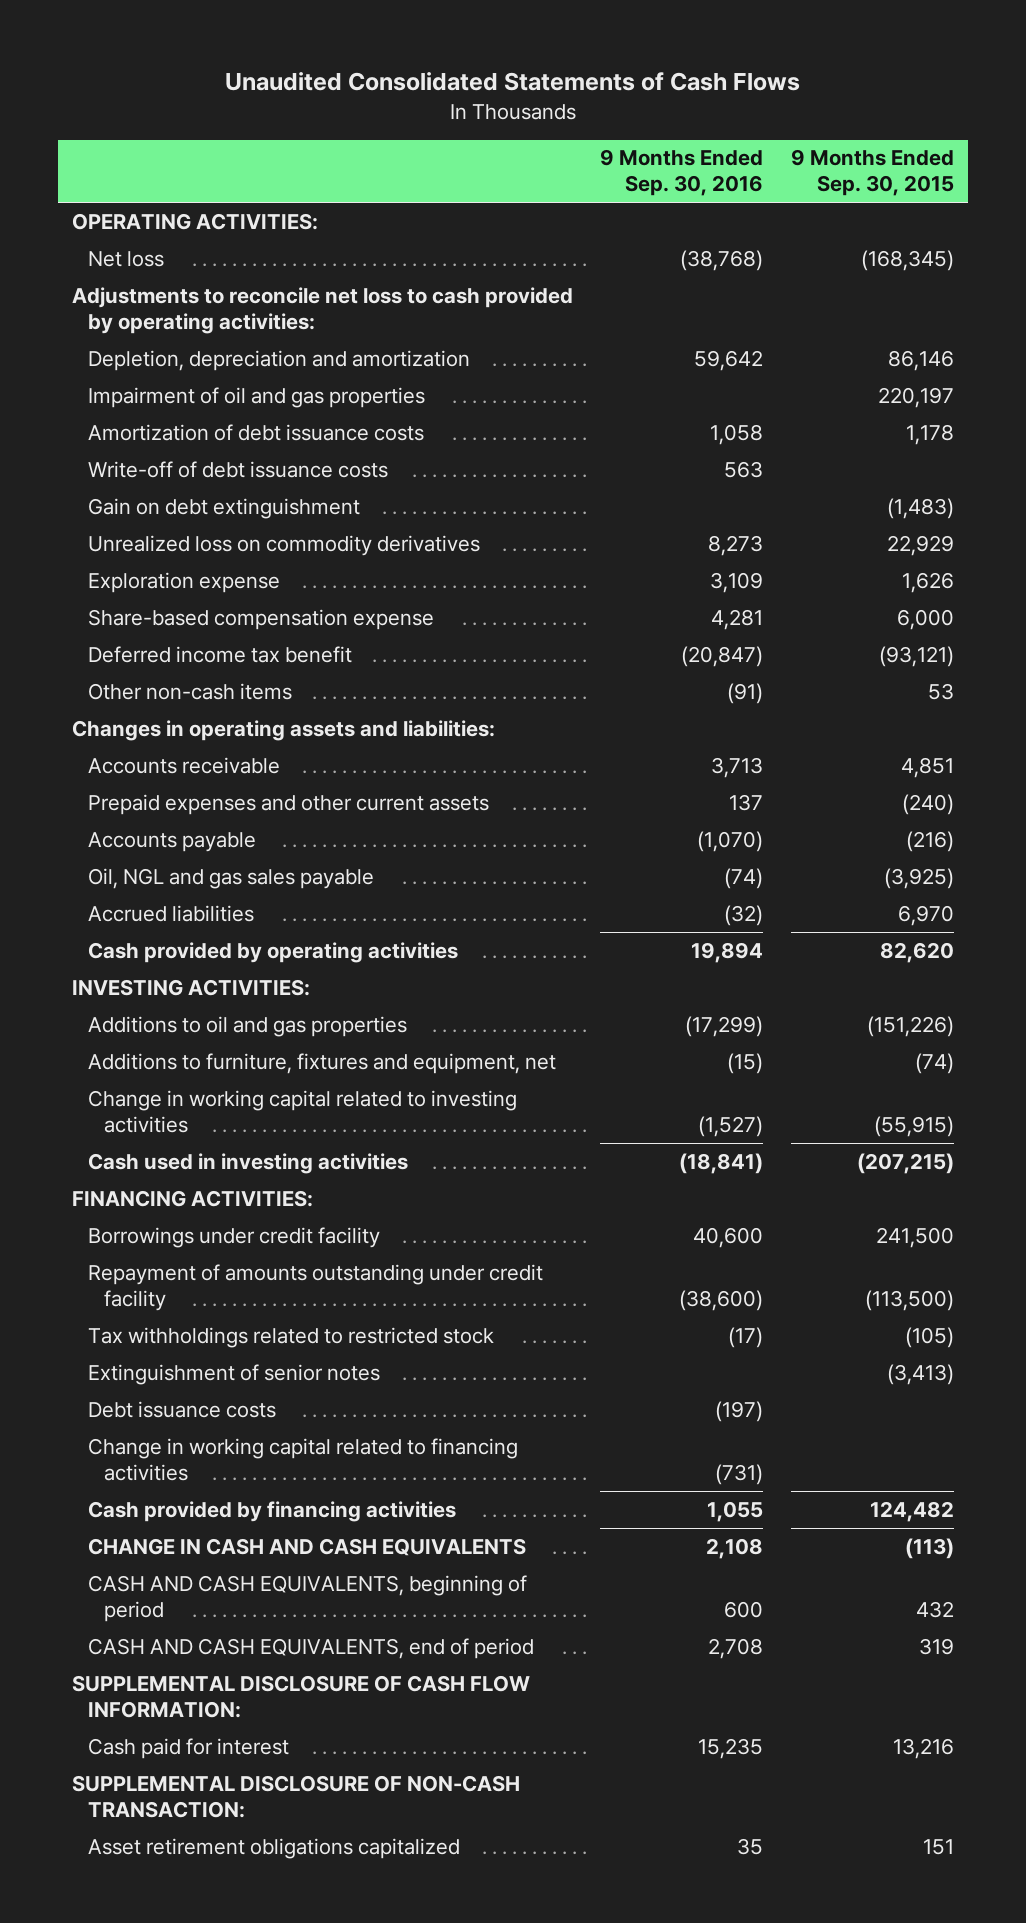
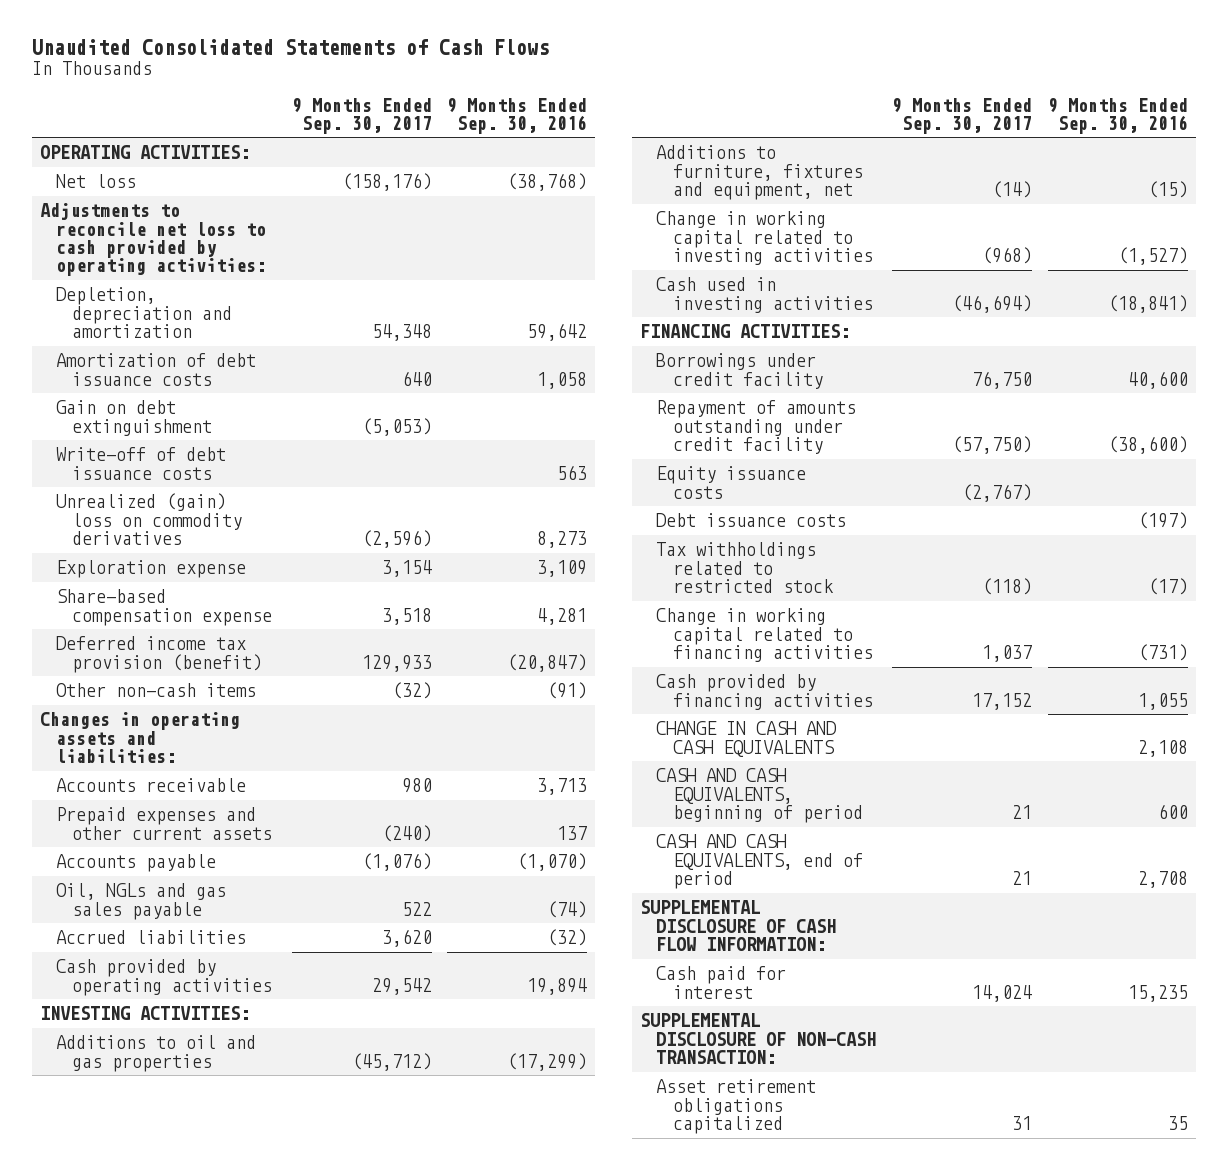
[791,149,955,197] 9 Months Ended Sep. 30, 2015 -> none
none -> [291,97,432,134] 9 Months Ended Sep. 30, 2017
[87,386,425,408] Impairment of oil and gas properties -> none
[87,460,388,478] Write-off of debt issuance costs -> [55,447,226,480] Write-off of debt issuance costs
[87,534,480,556] Unrealized loss on commodity derivatives -> [55,493,243,545] Unrealized (gain) loss on commodity derivatives
[87,645,352,663] Deferred income tax benefit -> [55,636,263,673] Deferred income tax provision (benefit)
[87,867,374,889] Oil, NGL and gas sales payable -> [55,883,226,920] Oil, NGLs and gas sales payable
[87,1363,380,1385] Extinguishment of senior notes -> none
none -> [656,466,807,499] Equity issuance costs
[87,1326,494,1348] Tax withholdings related to restricted stock -> [656,542,834,593] Tax withholdings related to restricted stock

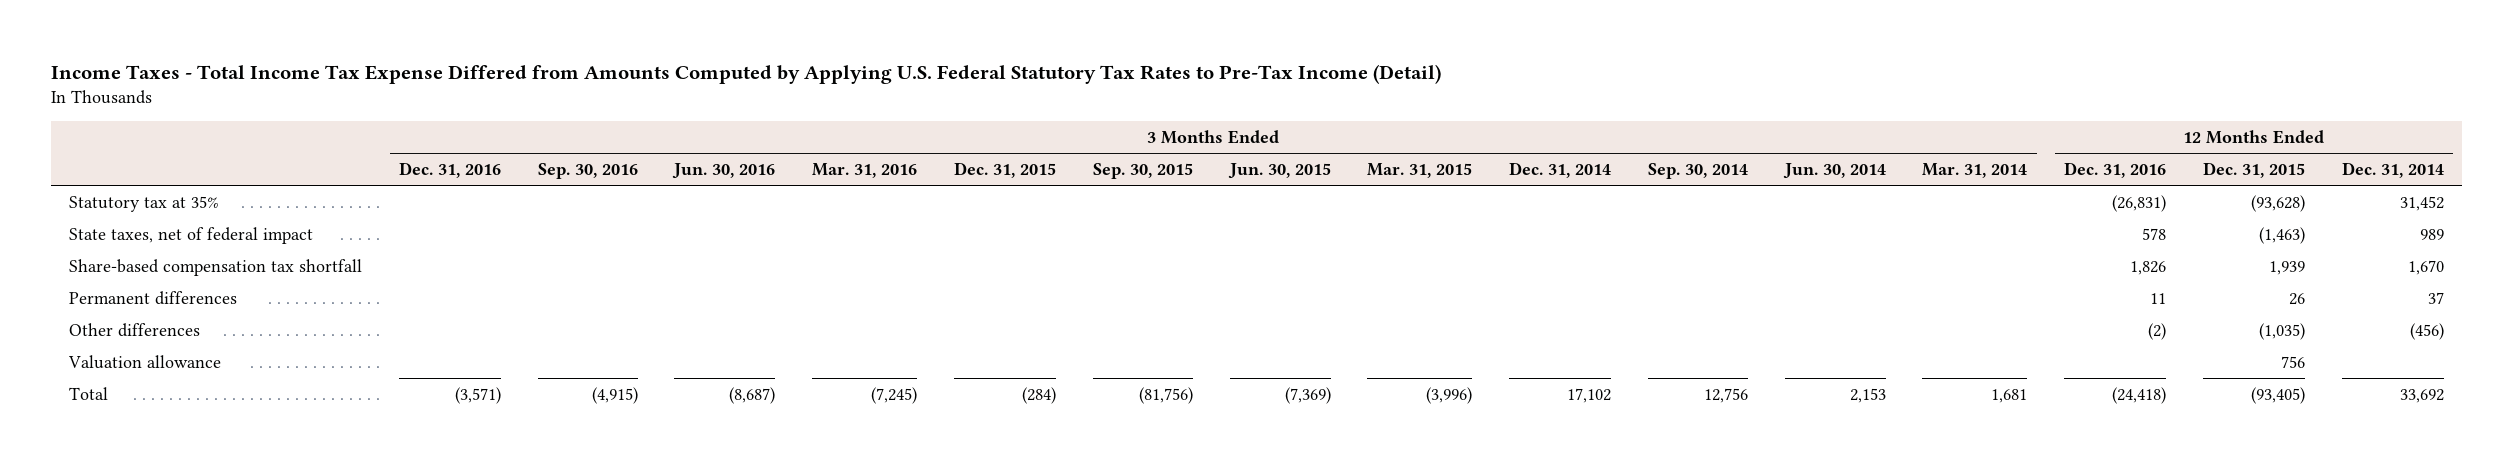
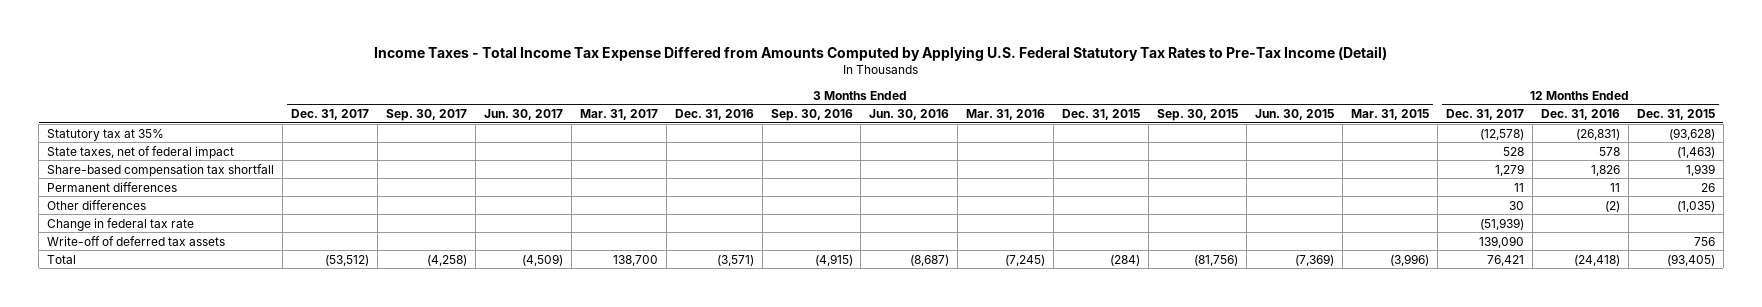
[1509,162,1612,179] Dec. 31, 2014 -> none
[1647,163,1748,180] Sep. 30, 2014 -> none
[1782,163,1886,180] Jun. 30, 2014 -> none
[1922,163,2028,179] Mar. 31, 2014 -> none
[2341,162,2444,179] Dec. 31, 2014 -> none
none -> [291,109,370,121] Dec. 31, 2017
none -> [385,109,467,122] Sep. 30, 2017
none -> [483,109,563,121] Jun. 30, 2017
none -> [579,109,658,121] Mar. 31, 2017
none -> [1445,109,1524,121] Dec. 31, 2017
none -> [47,217,195,231] Change in federal tax rate
[68,354,222,369] Valuation allowance -> [47,235,226,246] Write-off of deferred tax assets

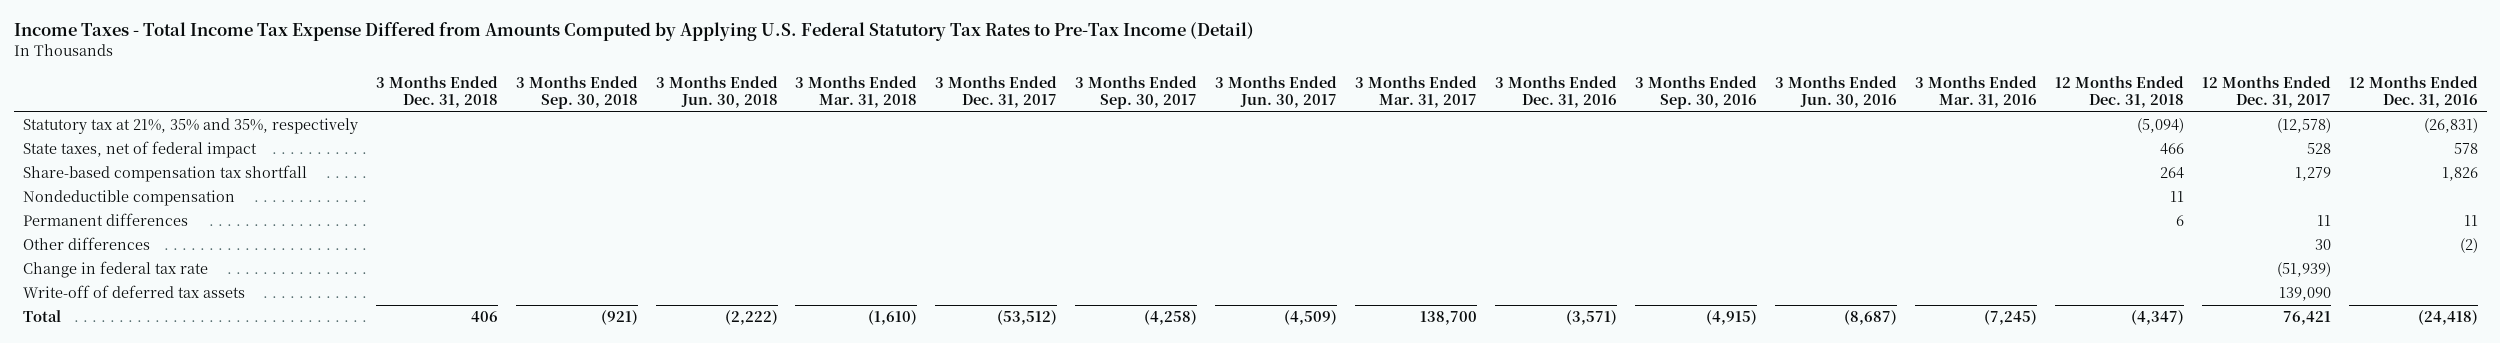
[1062,109,1141,121] Dec. 31, 2015 -> none
[1157,109,1239,122] Sep. 30, 2015 -> none
[1255,109,1335,121] Jun. 30, 2015 -> none
[1350,109,1429,121] Mar. 31, 2015 -> none
[1636,109,1715,121] Dec. 31, 2015 -> none
none -> [375,75,498,109] 3 Months Ended Dec. 31, 2018
none -> [515,75,638,110] 3 Months Ended Sep. 30, 2018
none -> [655,75,778,109] 3 Months Ended Jun. 30, 2018
none -> [795,75,918,109] 3 Months Ended Mar. 31, 2018
none -> [2054,75,2184,109] 12 Months Ended Dec. 31, 2018
[47,128,165,141] Statutory tax at 35% -> [22,118,358,135] Statutory tax at 21%, 35% and 35%, respectively
none -> [22,190,235,207] Nondeductible compensation

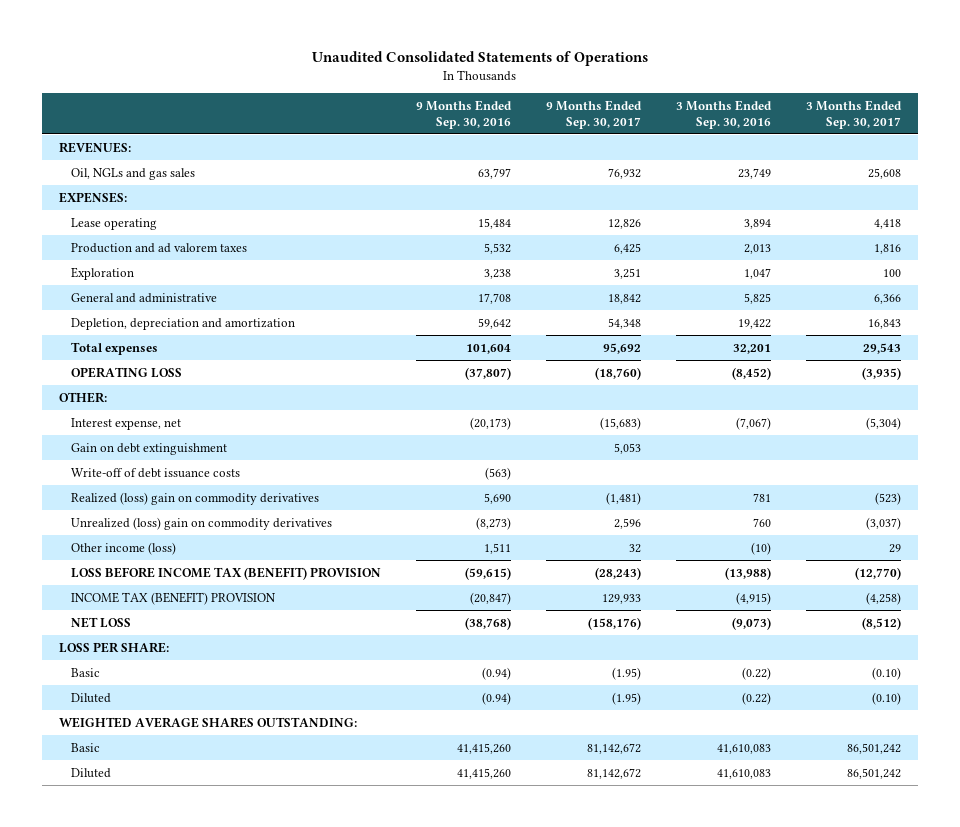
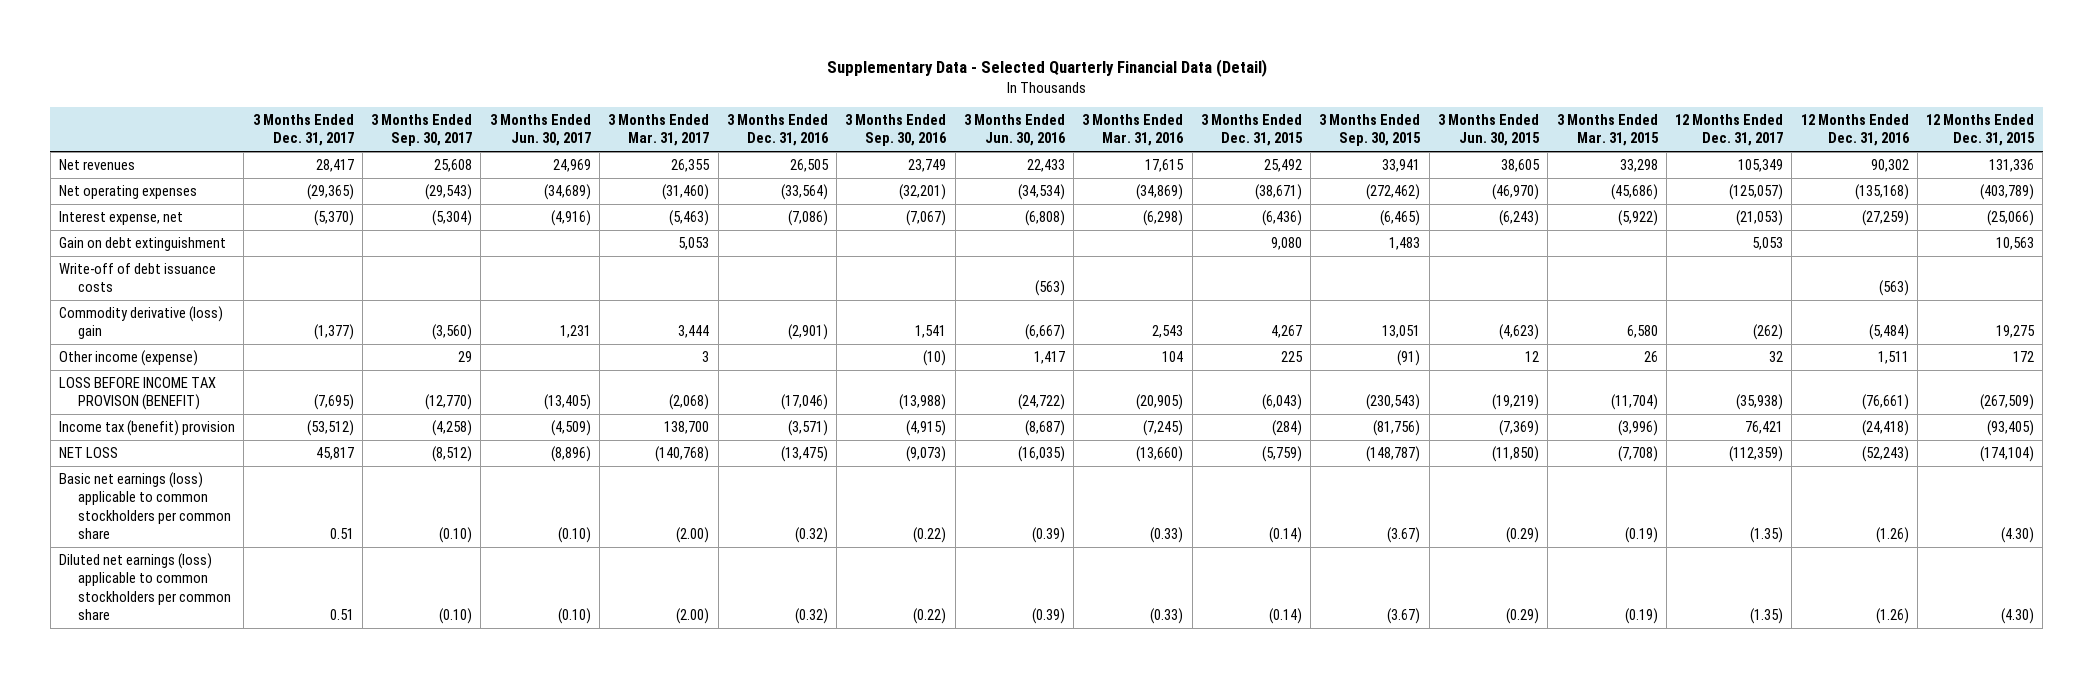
[311,51,648,67] Unaudited Consolidated Statements of Operations -> [826,58,1267,77] Supplementary Data - Selected Quarterly Financial Data (Detail)
[415,99,512,129] 9 Months Ended Sep. 30, 2016 -> none
[545,99,642,129] 9 Months Ended Sep. 30, 2017 -> none
none -> [252,114,354,147] 3 Months Ended Dec. 31, 2017
none -> [489,114,591,147] 3 Months Ended Jun. 30, 2017
none -> [608,114,710,147] 3 Months Ended Mar. 31, 2017
none -> [726,114,829,147] 3 Months Ended Dec. 31, 2016
none -> [963,114,1066,147] 3 Months Ended Jun. 30, 2016
none -> [1082,114,1185,147] 3 Months Ended Mar. 31, 2016
none -> [1200,114,1303,147] 3 Months Ended Dec. 31, 2015
none -> [1319,114,1422,147] 3 Months Ended Sep. 30, 2015
none -> [1437,114,1540,147] 3 Months Ended Jun. 30, 2015
none -> [1556,114,1659,147] 3 Months Ended Mar. 31, 2015
none -> [1675,114,1784,147] 12 Months Ended Dec. 31, 2017
none -> [1800,114,1910,147] 12 Months Ended Dec. 31, 2016
none -> [1926,114,2036,147] 12 Months Ended Dec. 31, 2015
[59,141,132,153] REVENUES: -> none
[59,191,128,203] EXPENSES: -> none
[70,217,157,230] Lease operating -> none
[70,242,247,253] Production and ad valorem taxes -> none
[70,266,134,280] Exploration -> none
[70,292,217,303] General and administrative -> none
[70,317,295,330] Depletion, depreciation and amortization -> none
[70,366,182,378] OPERATING LOSS -> none
[59,391,108,403] OTHER: -> none
[70,167,195,180] Oil, NGLs and gas sales -> [59,159,136,171] Net revenues
[70,341,158,355] Total expenses -> [59,185,198,200] Net operating expenses
[732,343,771,354] 32,201 -> [899,184,947,201] (32,201)
[862,342,901,354] 29,543 -> [425,184,473,201] (29,543)
[70,491,319,505] Realized (loss) gain on commodity derivatives -> none
[70,516,332,530] Unrealized (loss) gain on commodity derivatives -> none
none -> [59,306,224,340] Commodity derivative (loss) gain
[70,541,176,555] Other income (loss) -> [59,350,199,367] Other income (expense)
[70,566,381,580] LOSS BEFORE INCOME TAX (BENEFIT) PROVISION -> [59,377,217,411] LOSS BEFORE INCOME TAX PROVISON (BENEFIT)
[70,591,276,605] INCOME TAX (BENEFIT) PROVISION -> [59,420,236,437] Income tax (benefit) provision
[59,641,170,653] LOSS PER SHARE: -> none
[59,716,358,728] WEIGHTED AVERAGE SHARES OUTSTANDING: -> none
[70,742,100,752] Basic -> none
[70,767,111,778] Diluted -> none
[70,667,100,677] Basic -> [59,472,231,539] Basic net earnings (loss) applicable to common stockholders per common share
[70,692,111,703] Diluted -> [59,553,231,620] Diluted net earnings (loss) applicable to common stockholders per common share

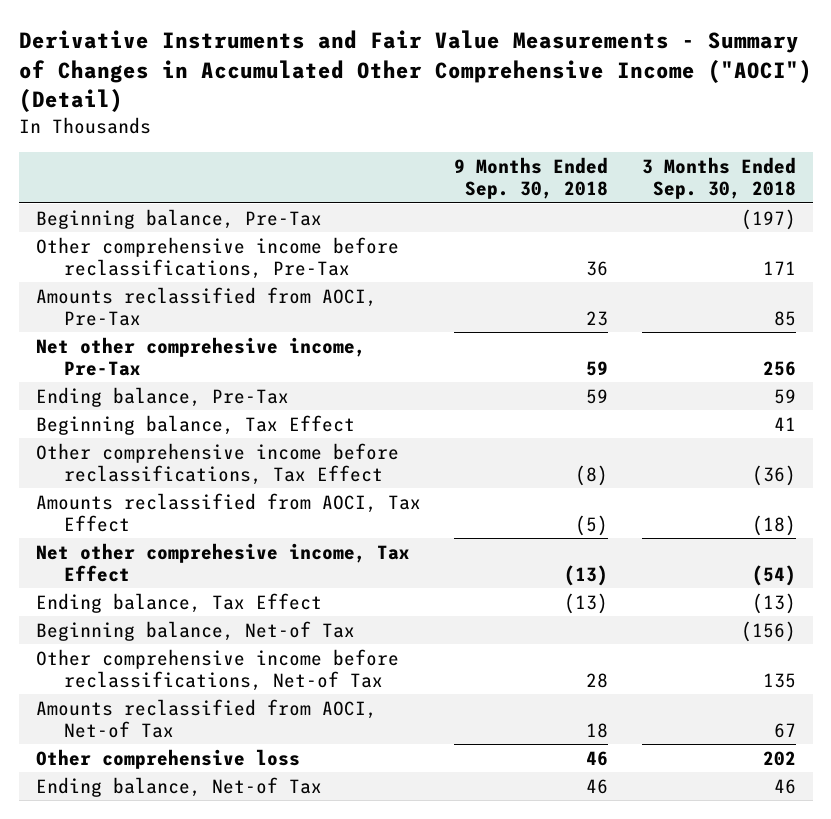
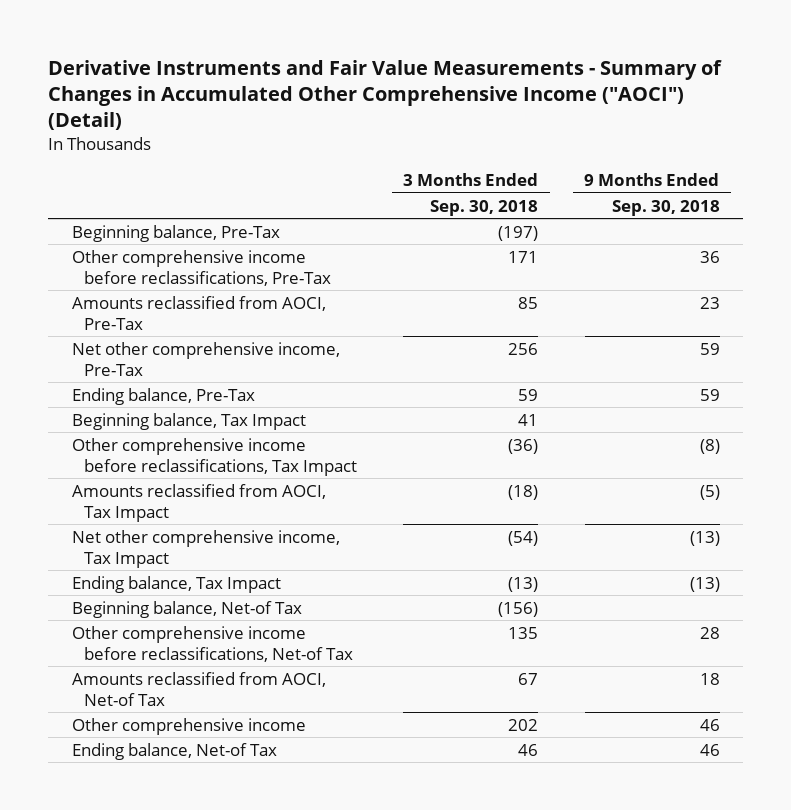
[35,336,366,377] Net other comprehesive income, Pre-Tax -> [71,341,340,376] Net other comprehensive income, Pre-Tax
[35,414,355,435] Beginning balance, Tax Effect -> [71,412,306,430] Beginning balance, Tax Impact
[35,442,399,486] Other comprehensive income before reclassifications, Tax Effect -> [71,437,357,476] Other comprehensive income before reclassifications, Tax Impact
[35,492,421,533] Amounts reclassified from AOCI, Tax Effect -> [71,483,326,522] Amounts reclassified from AOCI, Tax Impact
[35,542,410,583] Net other comprehesive income, Tax Effect -> [71,529,340,568] Net other comprehensive income, Tax Impact
[35,592,322,613] Ending balance, Tax Effect -> [71,575,281,593] Ending balance, Tax Impact
[35,748,300,769] Other comprehensive loss -> [71,717,306,735] Other comprehensive income

